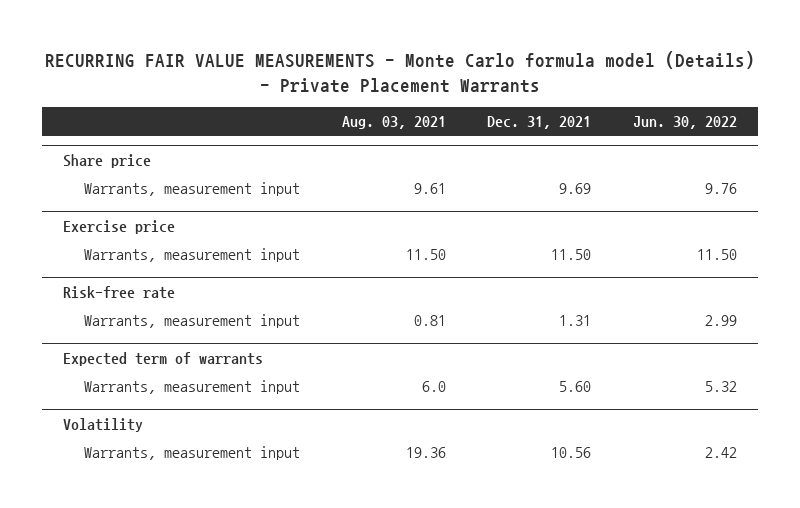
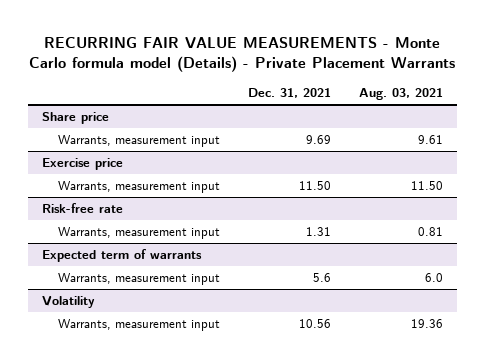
[633,116,738,130] Jun. 30, 2022 -> none
[559,381,592,393] 5.60 -> [312,272,331,282] 5.6

